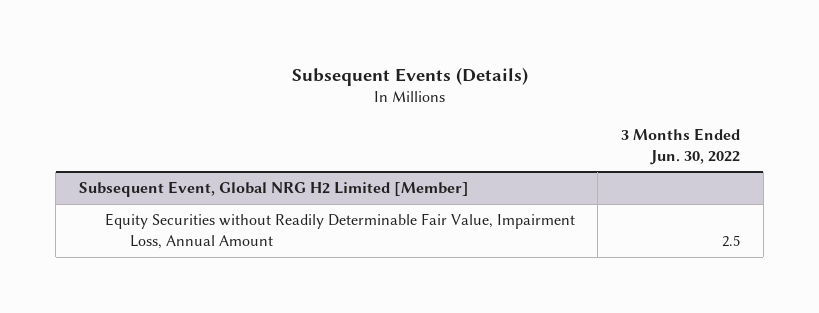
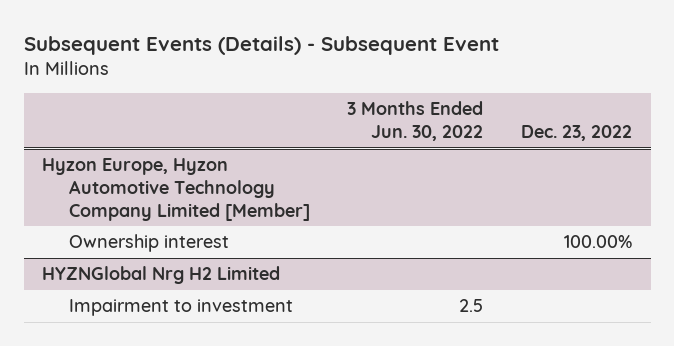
[291,66,528,86] Subsequent Events (Details) -> [23,36,499,56] Subsequent Events (Details) - Subsequent Event
none -> [520,124,632,141] Dec. 23, 2022
[79,181,470,198] Subsequent Event, Global NRG H2 Limited [Member] -> none
[104,213,575,250] Equity Securities without Readily Determinable Fair Value, Impairment Loss, Annual Amount -> none
none -> [42,158,310,221] Hyzon Europe, Hyzon Automotive Technology Company Limited [Member]
none -> [68,234,229,253] Ownership interest
none -> [42,266,281,285] HYZNGlobal Nrg H2 Limited
none -> [68,299,293,317] Impairment to investment

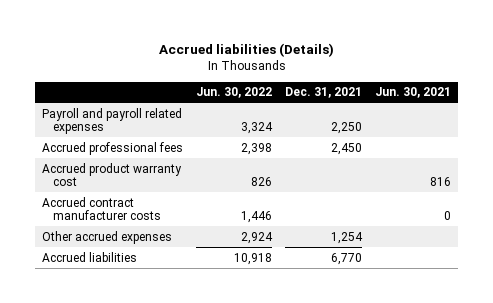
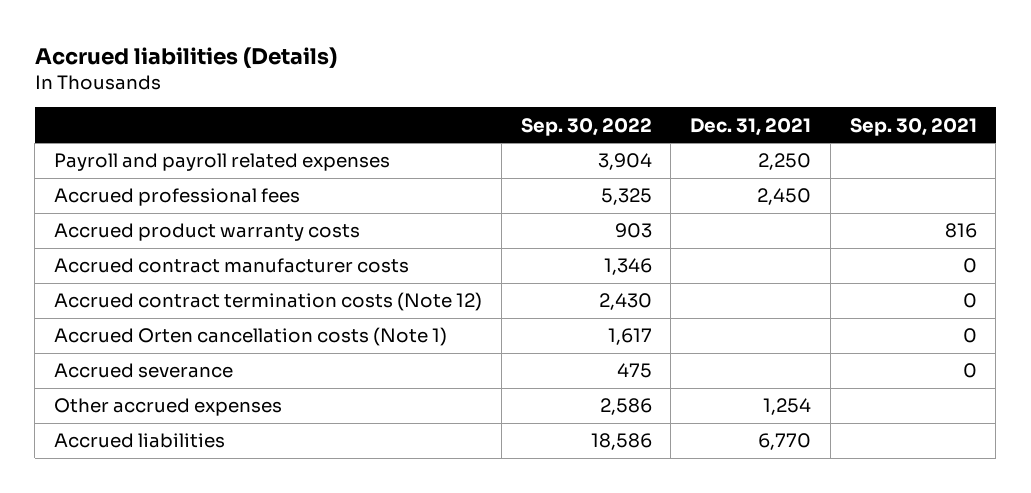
[196,87,273,99] Jun. 30, 2022 -> none
[375,87,452,99] Jun. 30, 2021 -> none
none -> [520,117,652,136] Sep. 30, 2022
none -> [849,117,977,136] Sep. 30, 2021
[41,162,182,187] Accrued product warranty cost -> [54,223,361,242] Accrued product warranty costs
none -> [54,292,483,312] Accrued contract termination costs (Note 12)
none -> [54,327,448,347] Accrued Orten cancellation costs (Note 1)
none -> [54,363,234,379] Accrued severance

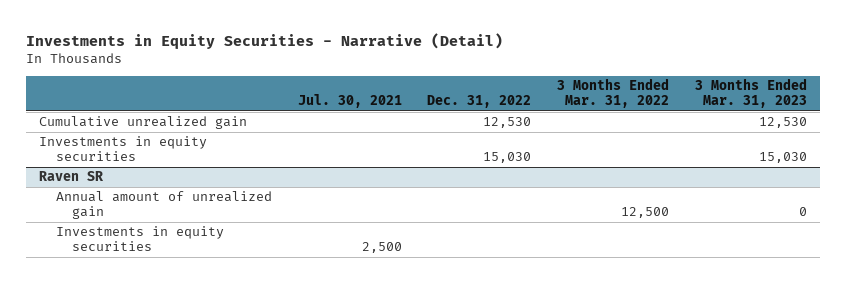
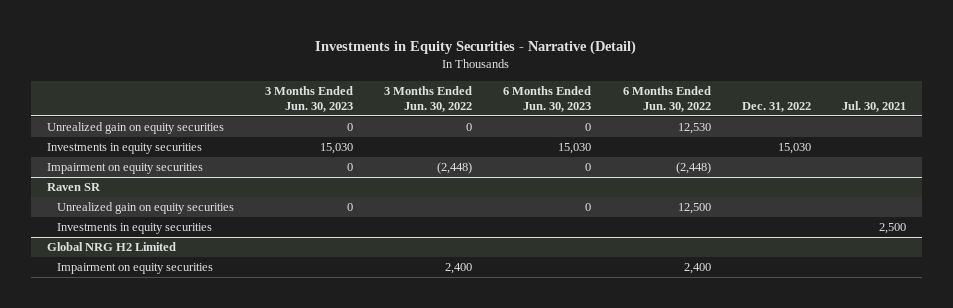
[557,78,670,109] 3 Months Ended Mar. 31, 2022 -> none
[695,78,808,109] 3 Months Ended Mar. 31, 2023 -> none
none -> [264,85,353,112] 3 Months Ended Jun. 30, 2023
none -> [384,85,473,112] 3 Months Ended Jun. 30, 2022
none -> [503,85,592,112] 6 Months Ended Jun. 30, 2023
none -> [622,85,711,112] 6 Months Ended Jun. 30, 2022
[39,116,248,130] Cumulative unrealized gain -> none
none -> [46,122,224,135] Unrealized gain on equity securities
none -> [46,163,203,175] Impairment on equity securities
[55,191,272,220] Annual amount of unrealized gain -> [56,202,234,215] Unrealized gain on equity securities
none -> [46,242,176,252] Global NRG H2 Limited
none -> [56,263,213,275] Impairment on equity securities

